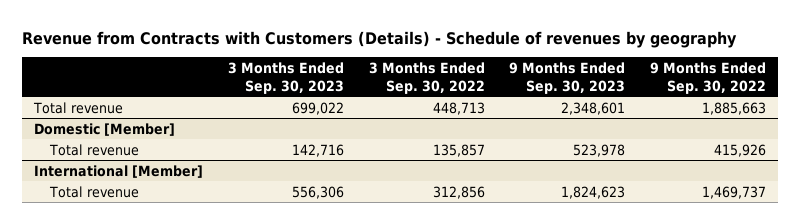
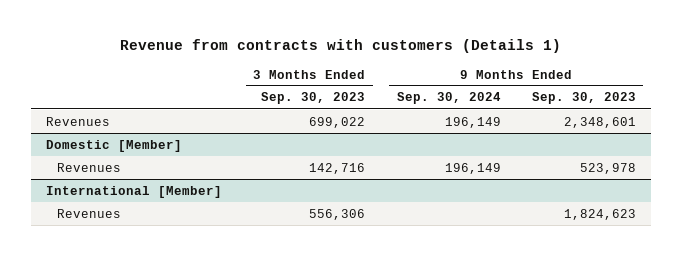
[22,30,738,48] Revenue from Contracts with Customers (Details) - Schedule of revenues by geography -> [119,39,561,54] Revenue from contracts with customers (Details 1)
[368,62,485,94] 3 Months Ended Sep. 30, 2022 -> none
[650,62,767,94] 9 Months Ended Sep. 30, 2022 -> none
none -> [396,92,501,105] Sep. 30, 2024
[33,101,124,114] Total revenue -> [46,116,111,126] Revenues
[48,143,139,156] Total revenue -> [57,162,122,172] Revenues
[48,185,139,198] Total revenue -> [57,208,122,218] Revenues

